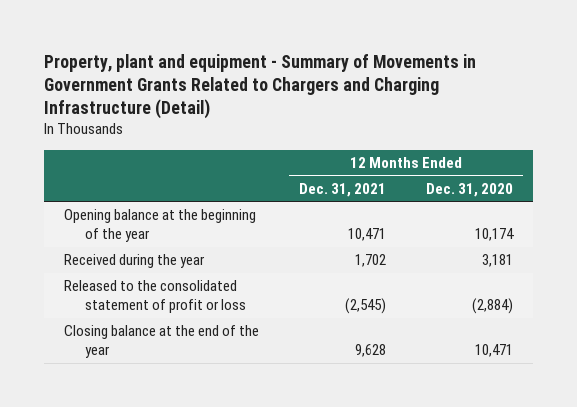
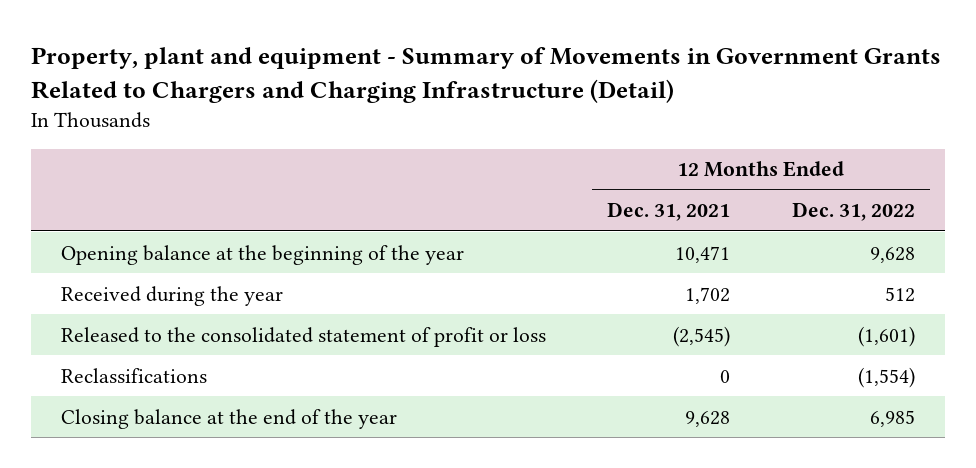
[425,182,513,197] Dec. 31, 2020 -> none
none -> [791,202,915,222] Dec. 31, 2022
none -> [61,367,208,383] Reclassifications

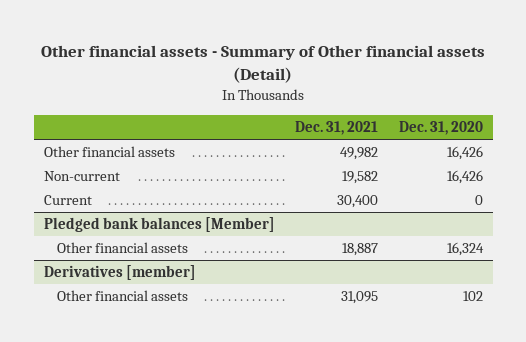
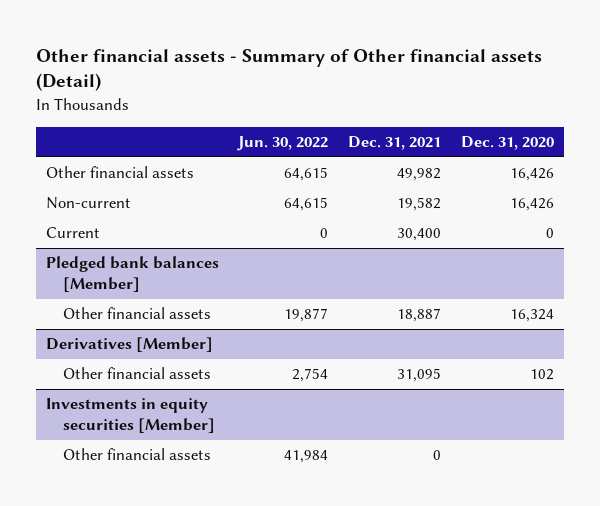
none -> [237,135,329,151] Jun. 30, 2022
[43,265,196,281] Derivatives [member] -> [45,337,213,353] Derivatives [Member]
none -> [45,398,215,433] Investments in equity securities [Member]
none -> [62,448,211,461] Other financial assets

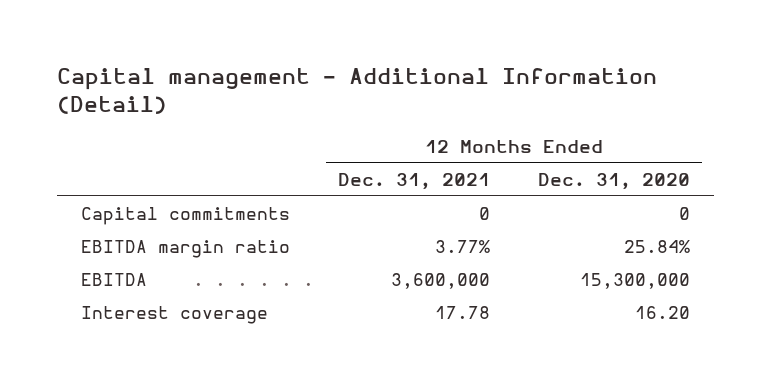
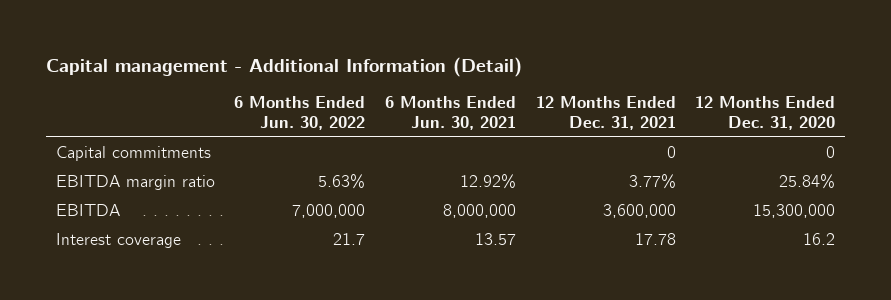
none -> [234,96,366,131] 6 Months Ended Jun. 30, 2022
none -> [384,96,516,131] 6 Months Ended Jun. 30, 2021
[635,306,691,320] 16.20 -> [803,233,836,246] 16.2

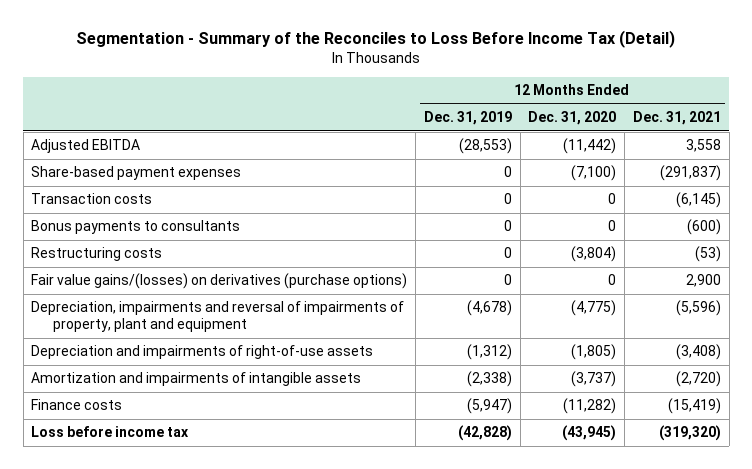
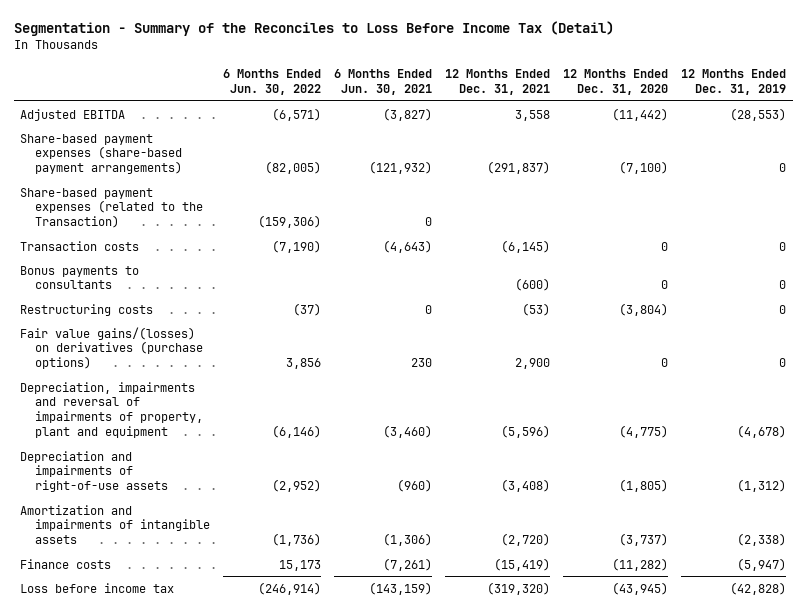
none -> [223,69,322,95] 6 Months Ended Jun. 30, 2022
none -> [334,69,433,95] 6 Months Ended Jun. 30, 2021
[31,166,242,181] Share-based payment expenses -> [20,133,183,175] Share-based payment expenses (share-based payment arrangements)
none -> [20,187,204,229] Share-based payment expenses (related to the Transaction)

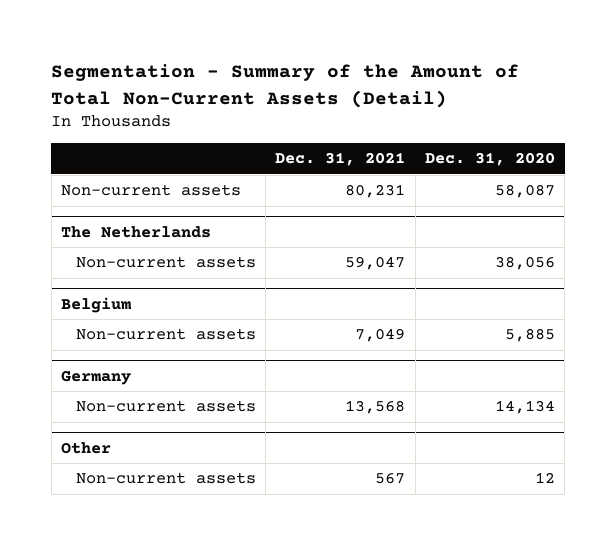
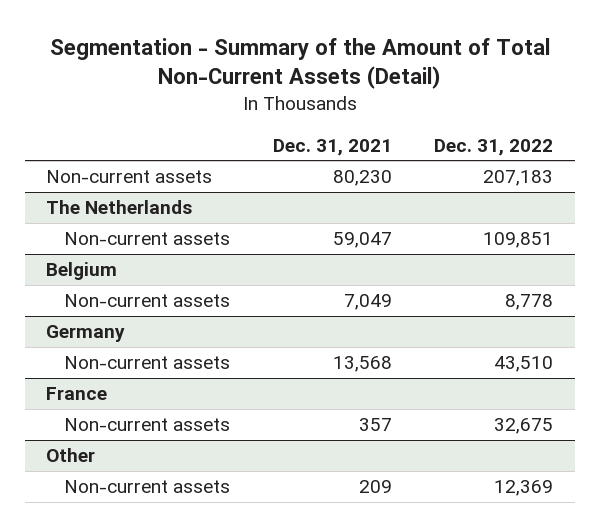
[424,152,555,167] Dec. 31, 2020 -> none
none -> [434,138,554,156] Dec. 31, 2022
[345,184,406,199] 80,231 -> [332,170,392,187] 80,230
none -> [46,387,108,401] France
none -> [64,418,231,432] Non-current assets
[375,472,406,485] 567 -> [358,480,392,494] 209

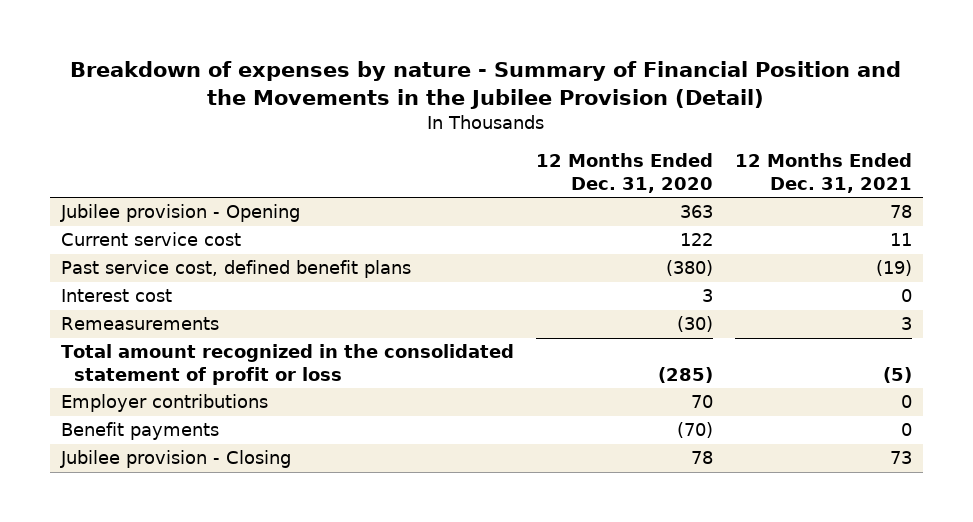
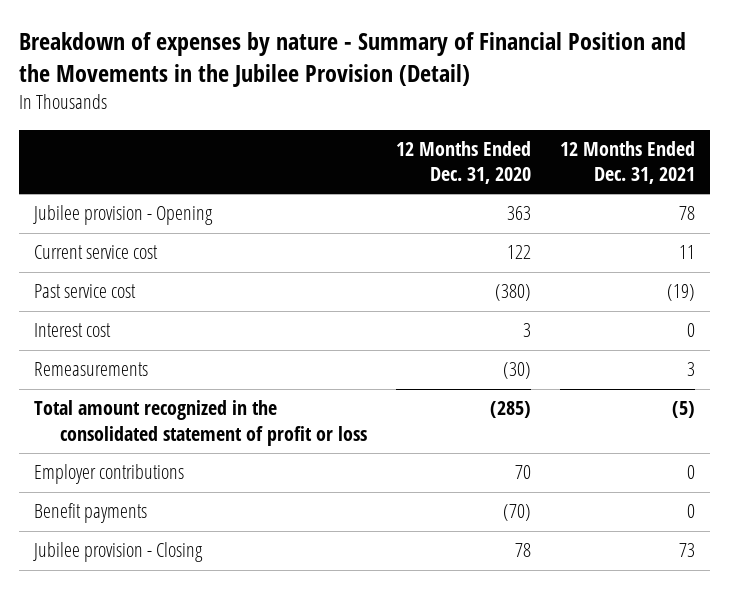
[60,260,411,279] Past service cost, defined benefit plans -> [33,284,136,299] Past service cost

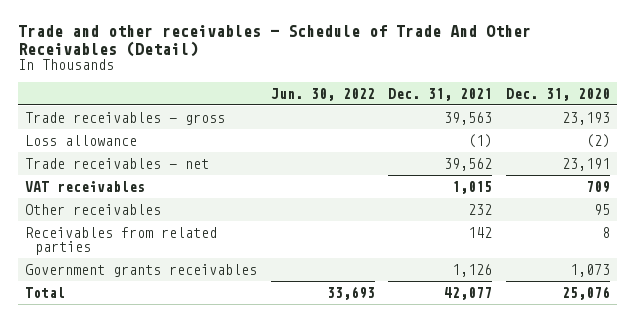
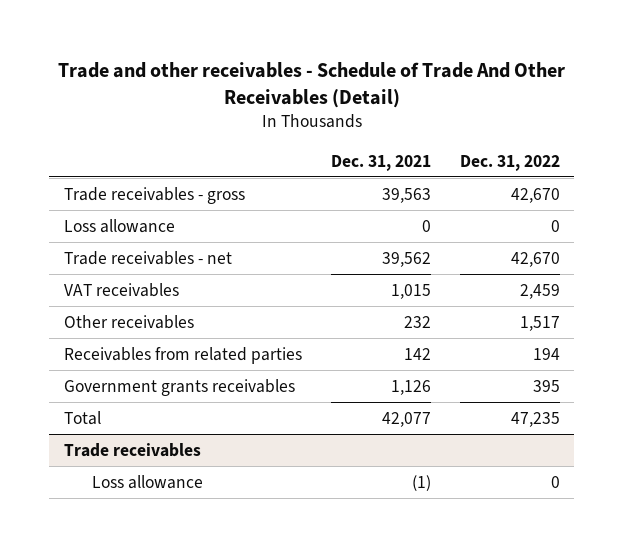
[270,87,375,101] Jun. 30, 2022 -> none
[506,87,611,101] Dec. 31, 2020 -> none
none -> [459,154,560,171] Dec. 31, 2022
[468,133,493,148] (1) -> [421,219,431,232] 0
none -> [63,442,201,457] Trade receivables
none -> [91,474,203,489] Loss allowance

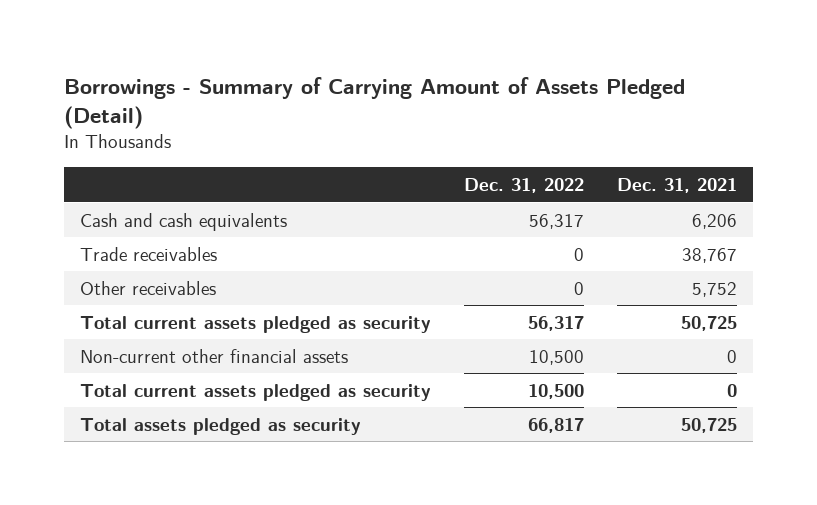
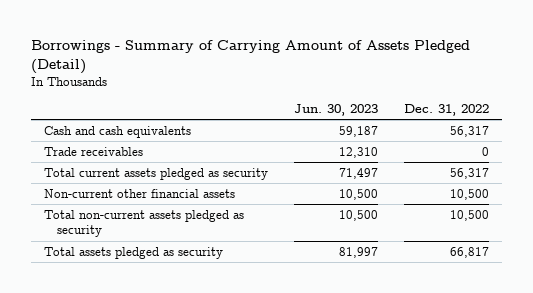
[616,178,737,194] Dec. 31, 2021 -> none
none -> [293,104,378,117] Jun. 30, 2023
[80,280,217,295] Other receivables -> none
[80,383,432,401] Total current assets pledged as security -> [44,209,245,238] Total non-current assets pledged as security

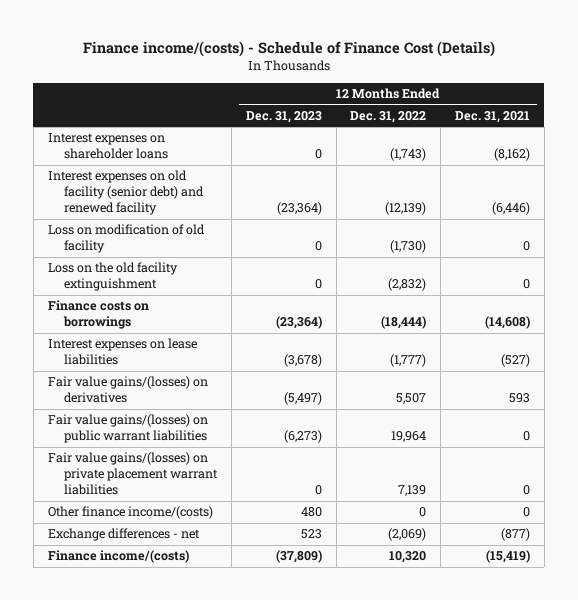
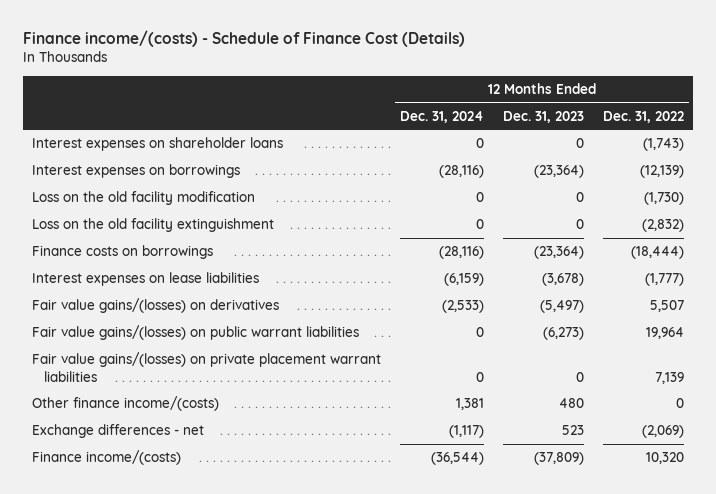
[454,111,530,124] Dec. 31, 2021 -> none
none -> [400,110,485,123] Dec. 31, 2024
[47,170,205,216] Interest expenses on old facility (senior debt) and renewed facility -> [32,164,241,179] Interest expenses on borrowings
[47,224,205,254] Loss on modification of old facility -> [32,191,256,206] Loss on the old facility modification

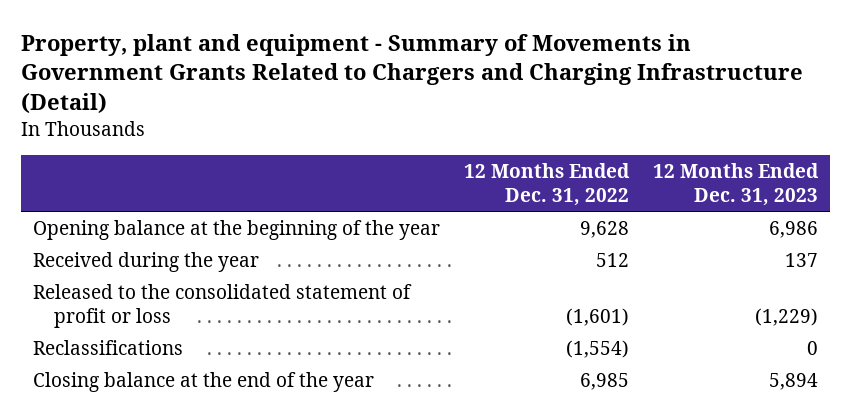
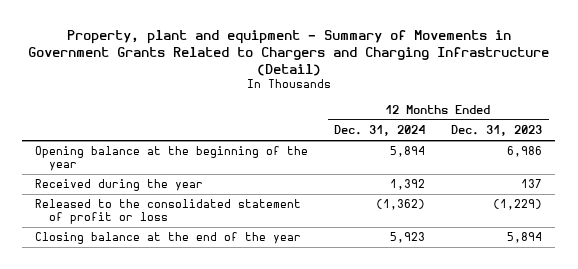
[464,162,631,207] 12 Months Ended Dec. 31, 2022 -> none
none -> [334,125,426,137] Dec. 31, 2024
[33,339,184,355] Reclassifications -> none

